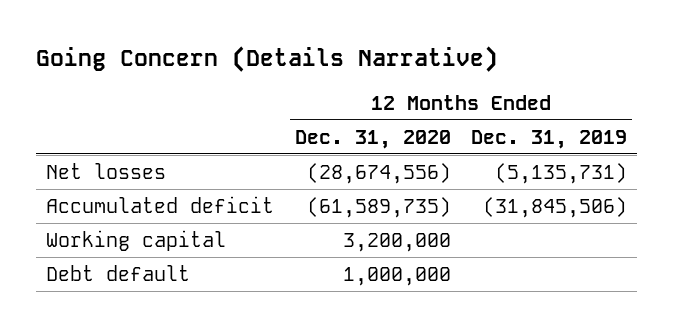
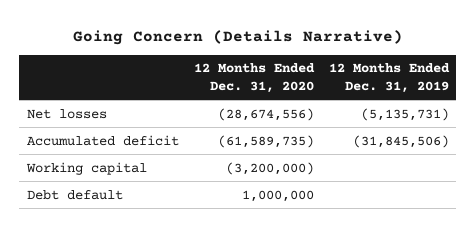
[342,232,451,252] 3,200,000 -> [225,161,314,175] (3,200,000)

